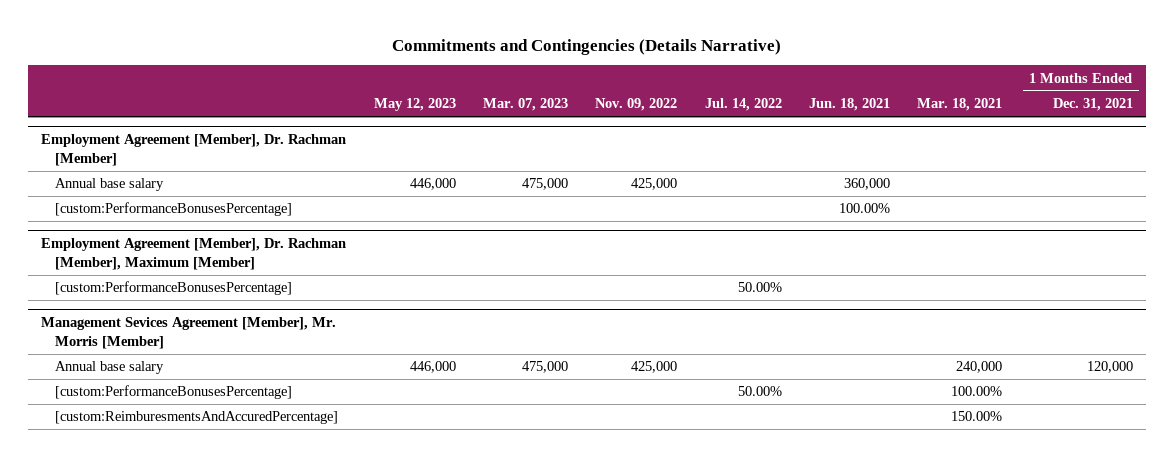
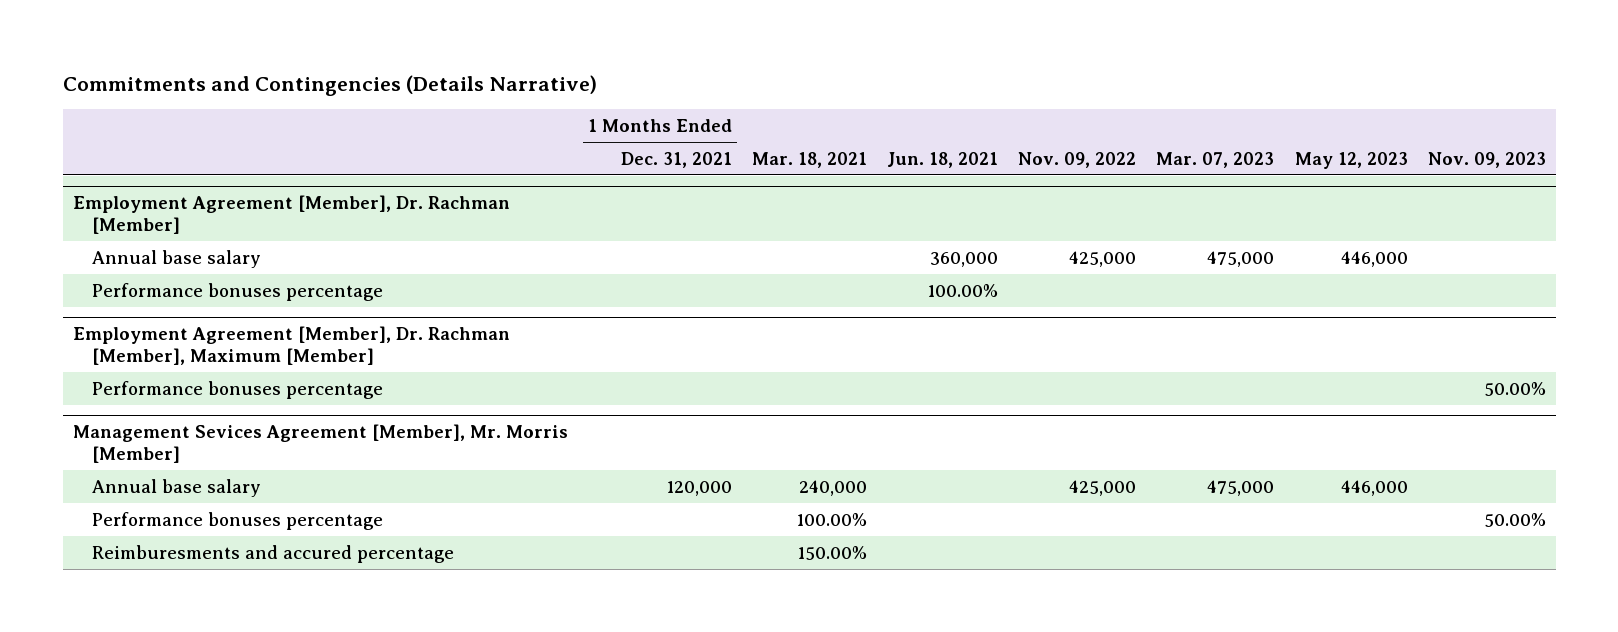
[704,98,782,112] Jul. 14, 2022 -> none
none -> [1427,151,1546,168] Nov. 09, 2023
[55,202,293,217] [custom:PerformanceBonusesPercentage] -> [92,282,384,301] Performance bonuses percentage
[55,281,293,296] [custom:PerformanceBonusesPercentage] -> [92,380,384,399] Performance bonuses percentage
[55,385,293,400] [custom:PerformanceBonusesPercentage] -> [92,511,384,530] Performance bonuses percentage
[55,411,339,425] [custom:ReimburesmentsAndAccuredPercentage] -> [92,544,455,563] Reimburesments and accured percentage

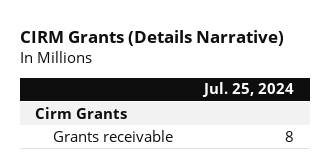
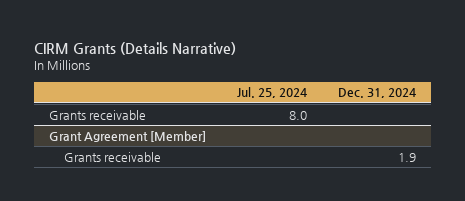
none -> [337,88,416,99] Dec. 31, 2024
[35,106,128,119] Cirm Grants -> none
[285,130,295,142] 8 -> [289,110,308,120] 8.0
none -> [49,130,207,142] Grant Agreement [Member]
none -> [64,151,162,162] Grants receivable

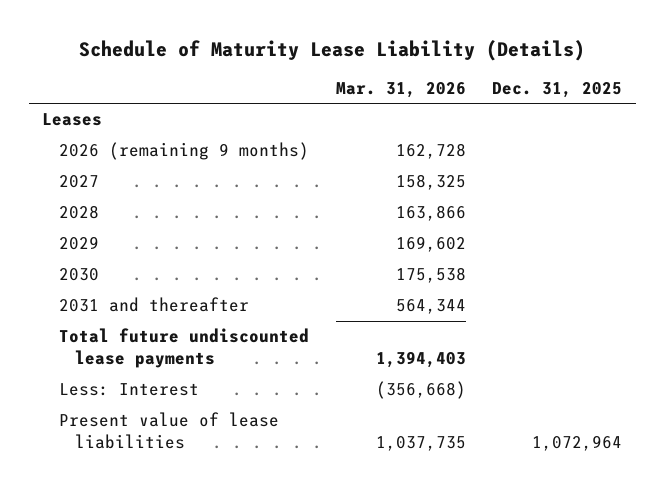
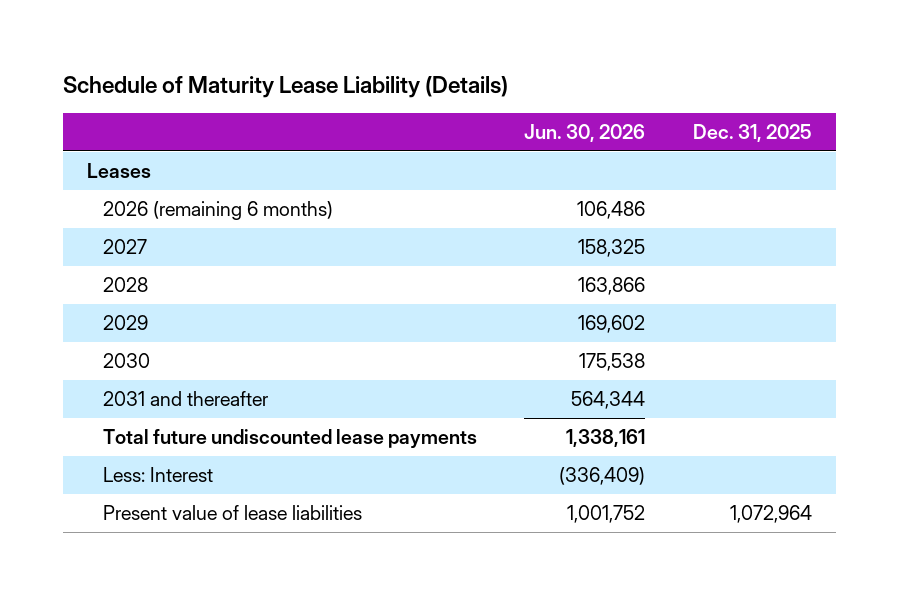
[335,81,466,98] Mar. 31, 2026 -> none
none -> [524,123,646,142] Jun. 30, 2026
[58,142,309,161] 2026 (remaining 9 months) -> [102,201,333,221] 2026 (remaining 6 months)

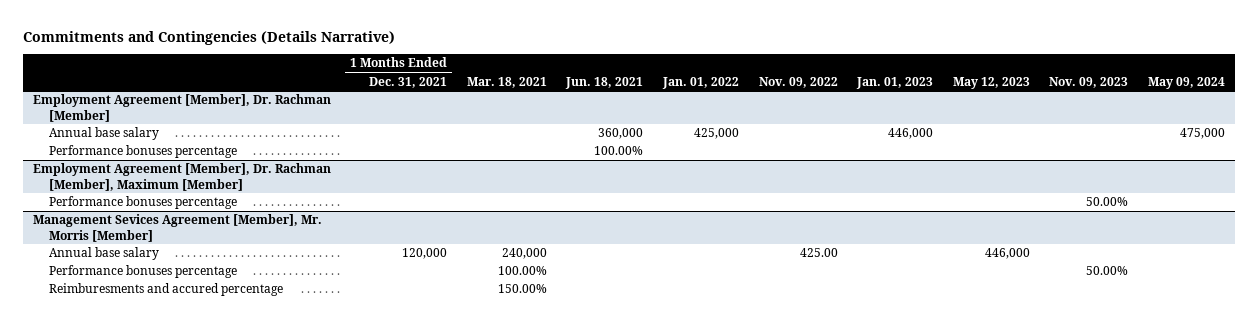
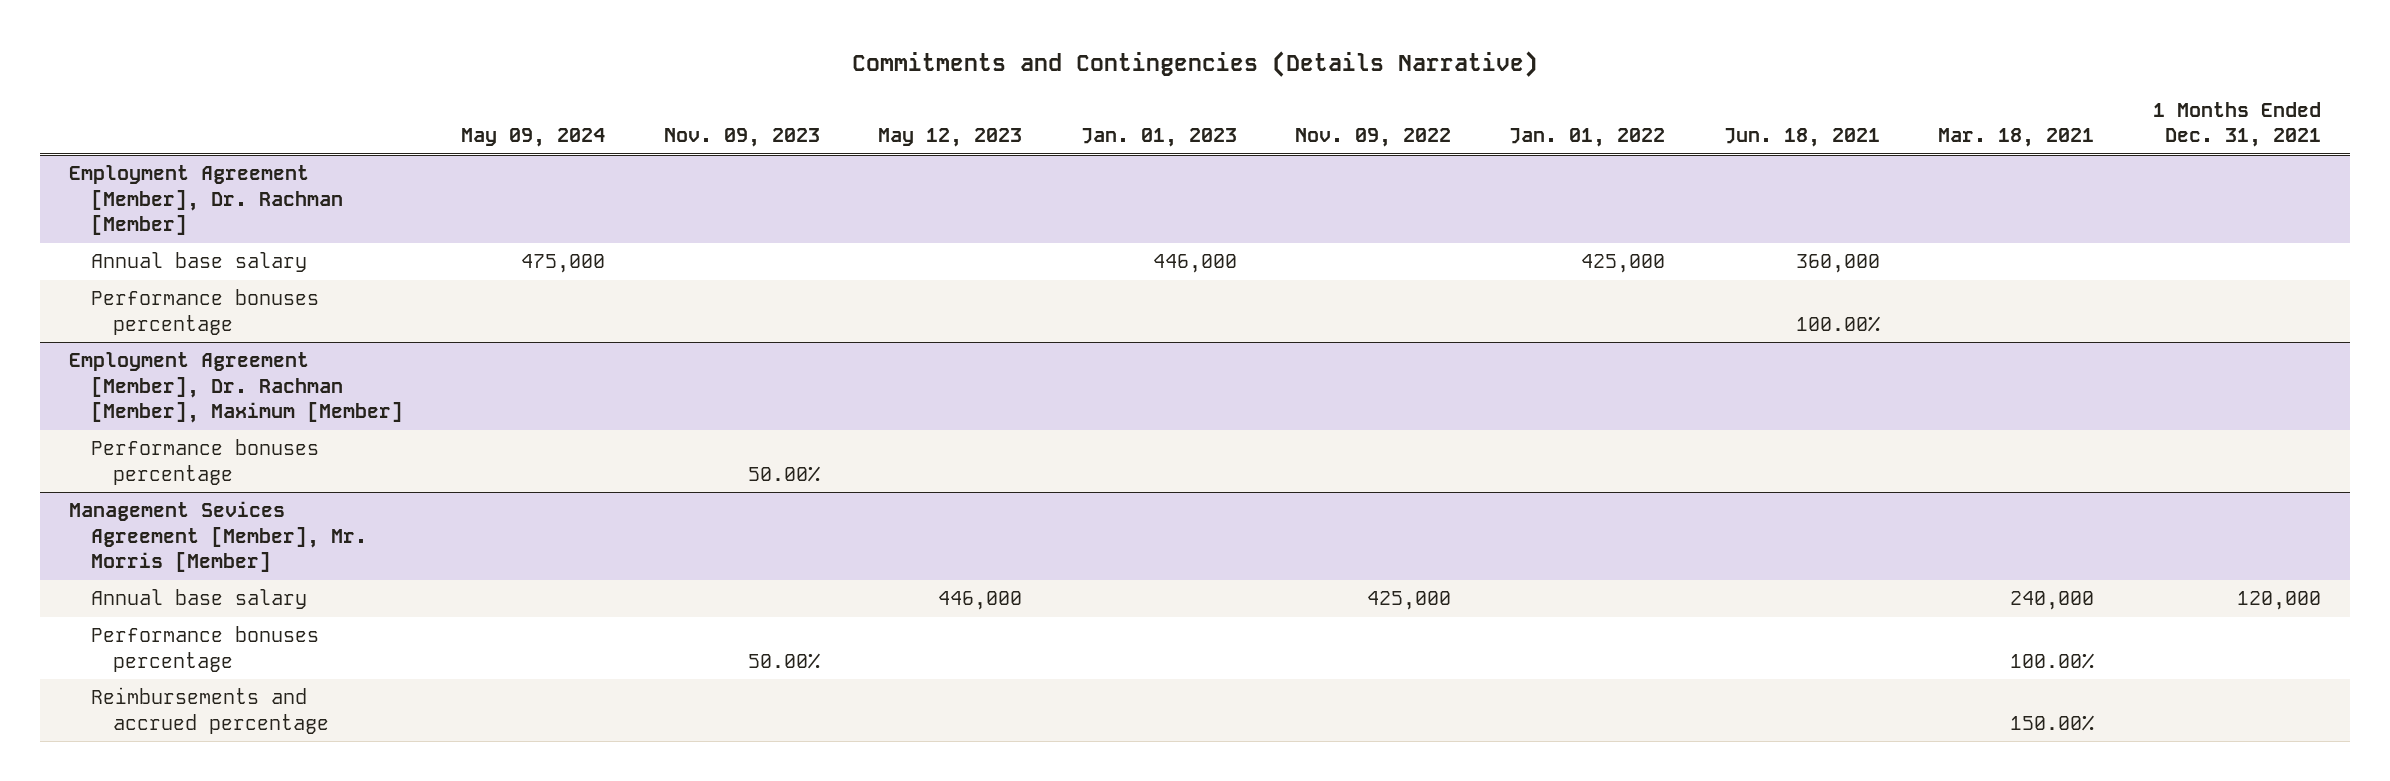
[799,248,838,258] 425.00 -> [1366,591,1451,611] 425,000
[49,283,284,297] Reimburesments and accured percentage -> none
none -> [91,687,330,734] Reimbursements and accrued percentage

